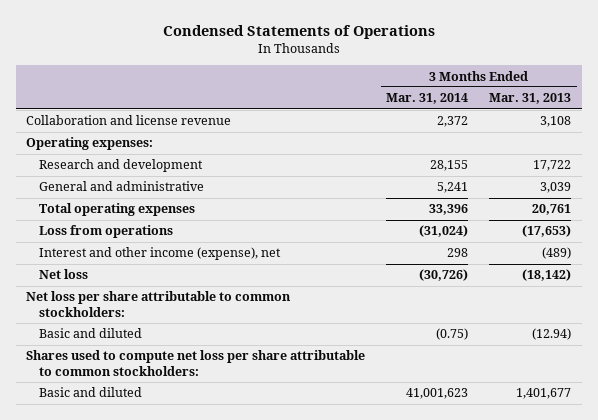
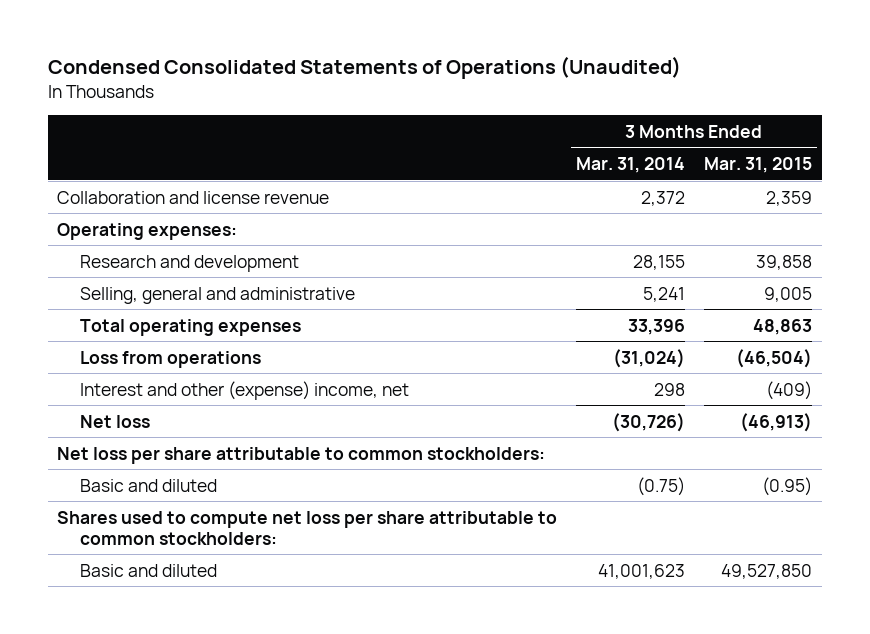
[162,24,435,39] Condensed Statements of Operations -> [47,56,681,80] Condensed Consolidated Statements of Operations (Unaudited)
[489,93,572,105] Mar. 31, 2013 -> none
none -> [704,157,813,174] Mar. 31, 2015
[38,181,204,192] General and administrative -> [79,286,355,304] Selling, general and administrative
[38,247,281,261] Interest and other income (expense), net -> [79,380,409,400] Interest and other (expense) income, net

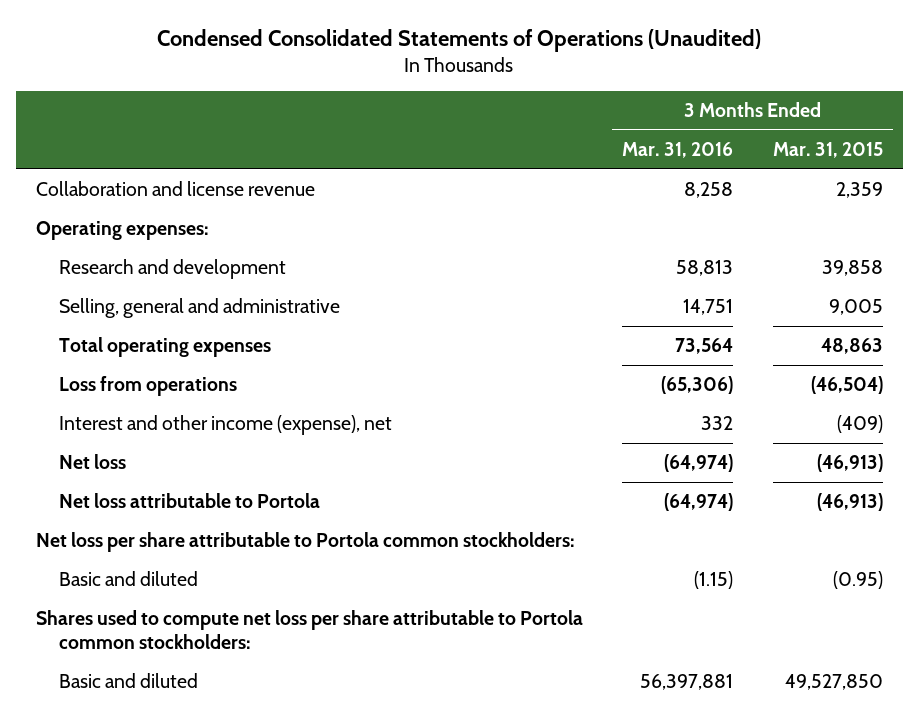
[576,157,686,174] Mar. 31, 2014 -> none
none -> [622,142,734,159] Mar. 31, 2016
[79,380,409,400] Interest and other (expense) income, net -> [58,415,392,436] Interest and other income (expense), net
none -> [58,493,320,509] Net loss attributable to Portola
[57,446,546,464] Net loss per share attributable to common stockholders: -> [35,532,575,553] Net loss per share attributable to Portola common stockholders:
[57,510,558,545] Shares used to compute net loss per share attributable to common stockholders: -> [35,610,583,650] Shares used to compute net loss per share attributable to Portola common stockholders:

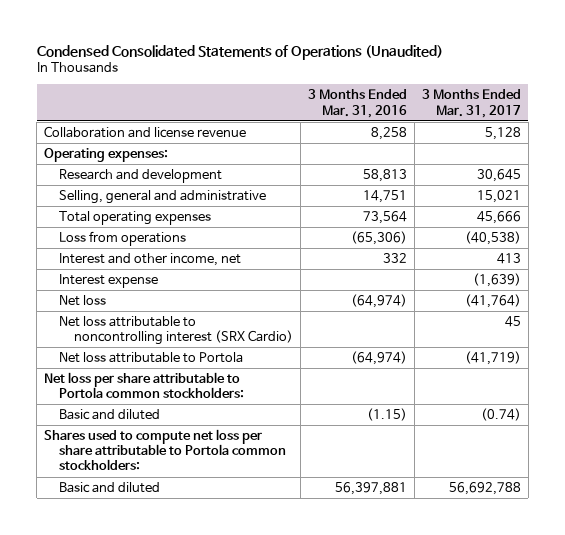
[773,142,884,159] Mar. 31, 2015 -> none
none -> [421,89,521,118] 3 Months Ended Mar. 31, 2017
[58,415,392,436] Interest and other income (expense), net -> [59,253,242,267] Interest and other income, net
none -> [59,274,159,289] Interest expense
none -> [59,316,294,346] Net loss attributable to noncontrolling interest (SRX Cardio)

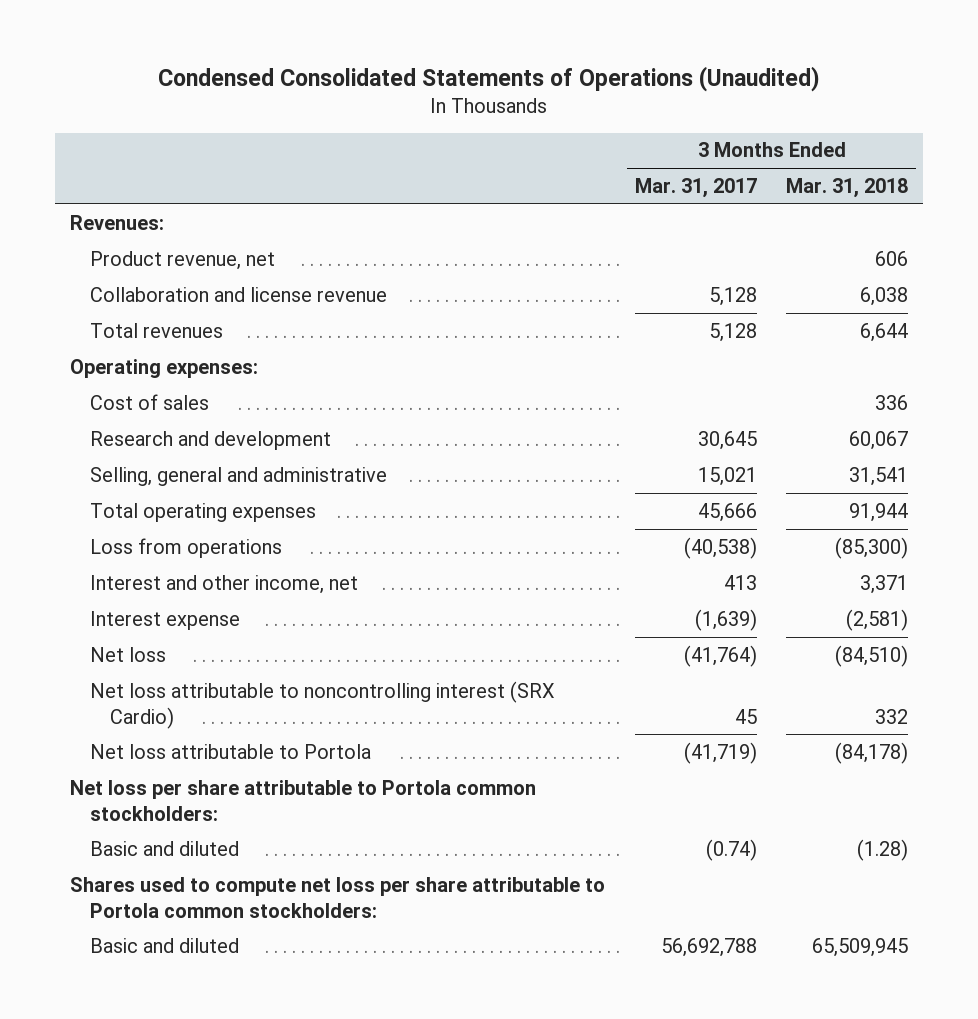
[308,89,408,118] 3 Months Ended Mar. 31, 2016 -> none
none -> [786,177,909,198] Mar. 31, 2018
none -> [69,214,164,230] Revenues:
none -> [89,250,275,270] Product revenue, net
none -> [89,322,223,338] Total revenues
none -> [89,393,209,410] Cost of sales

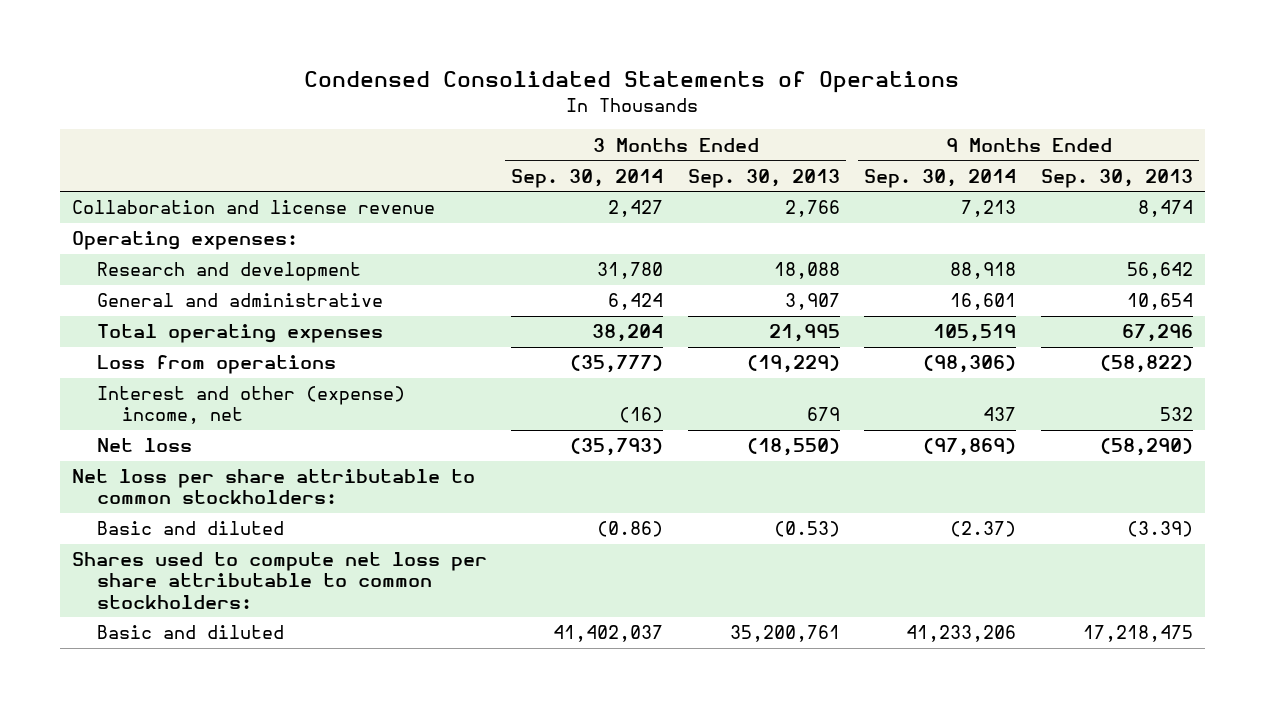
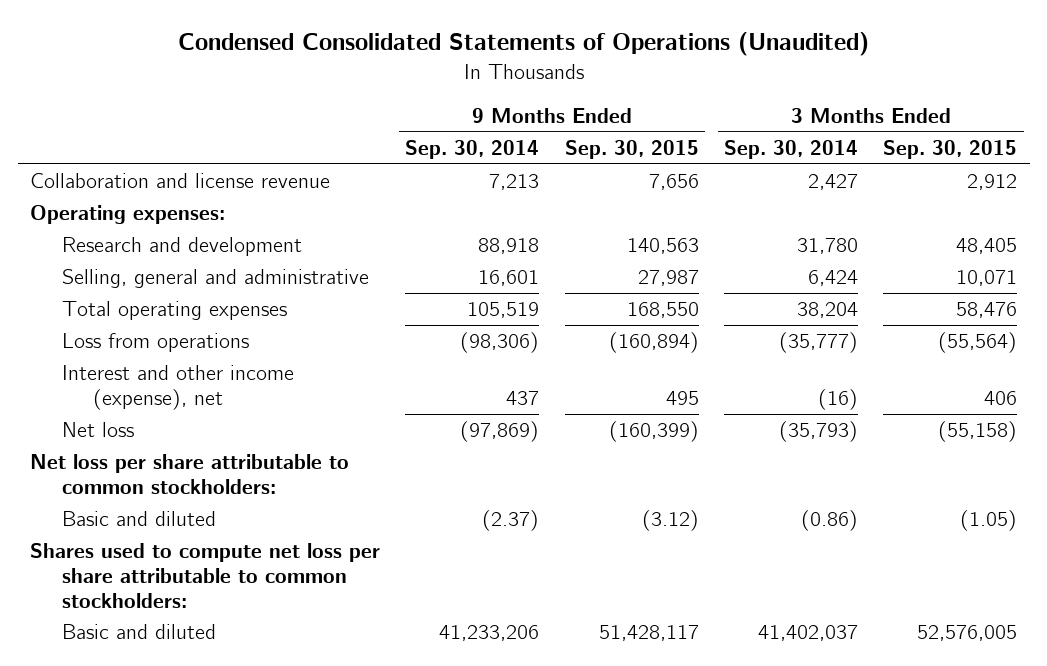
[304,71,960,94] Condensed Consolidated Statements of Operations -> [177,32,869,57] Condensed Consolidated Statements of Operations (Unaudited)
[687,168,840,188] Sep. 30, 2013 -> none
[1040,168,1193,188] Sep. 30, 2013 -> none
none -> [564,139,699,159] Sep. 30, 2015
none -> [883,139,1018,159] Sep. 30, 2015
[97,293,384,308] General and administrative -> [61,269,369,289] Selling, general and administrative
[97,386,406,425] Interest and other (expense) income, net -> [61,365,294,410] Interest and other income (expense), net

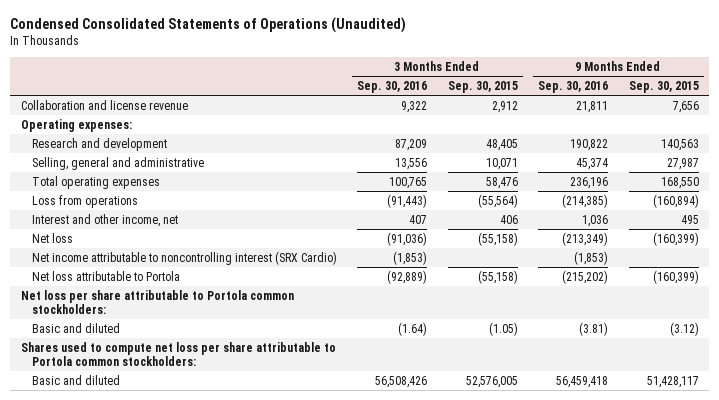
[405,139,540,159] Sep. 30, 2014 -> none
[724,139,859,159] Sep. 30, 2014 -> none
none -> [357,80,428,93] Sep. 30, 2016
none -> [538,80,609,93] Sep. 30, 2016
[61,365,294,410] Interest and other income (expense), net -> [31,213,178,227] Interest and other income, net
none -> [31,250,337,265] Net income attributable to noncontrolling interest (SRX Cardio)
none -> [31,270,180,281] Net loss attributable to Portola
[30,454,350,494] Net loss per share attributable to common stockholders: -> [20,289,294,314] Net loss per share attributable to Portola common stockholders:
[30,543,381,608] Shares used to compute net loss per share attributable to common stockholders: -> [20,341,336,366] Shares used to compute net loss per share attributable to Portola common stockholders:

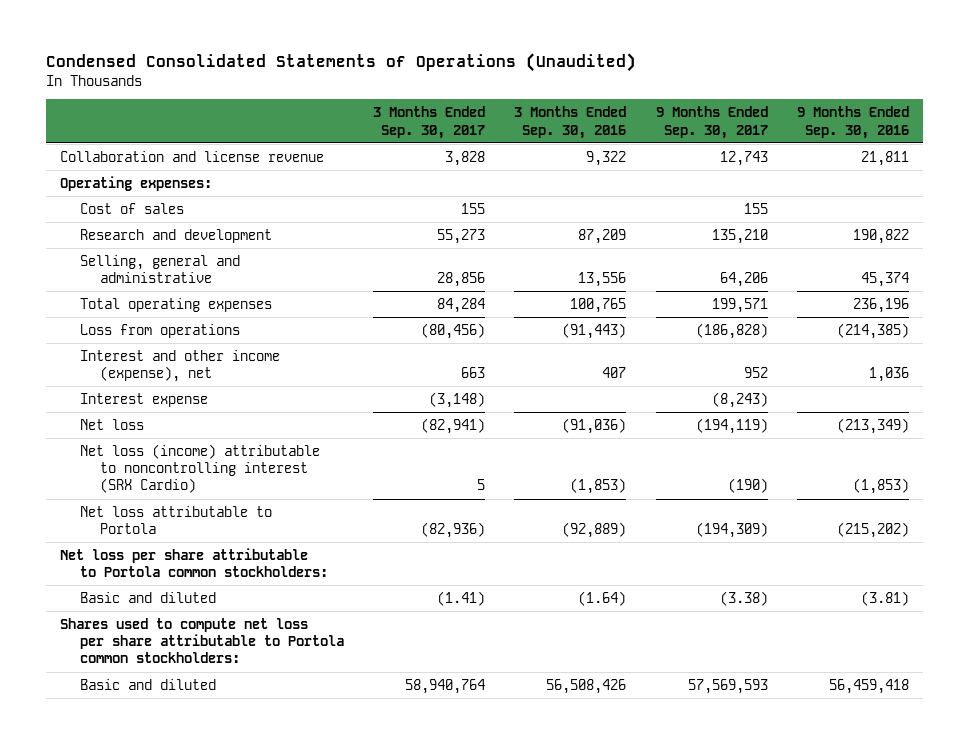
[447,80,518,93] Sep. 30, 2015 -> none
[628,80,699,93] Sep. 30, 2015 -> none
none -> [373,106,486,139] 3 Months Ended Sep. 30, 2017
none -> [655,106,768,139] 9 Months Ended Sep. 30, 2017
none -> [80,202,185,214] Cost of sales
[31,213,178,227] Interest and other income, net -> [80,349,281,383] Interest and other income (expense), net
none -> [80,392,209,407] Interest expense
[31,250,337,265] Net income attributable to noncontrolling interest (SRX Cardio) -> [80,443,321,494] Net loss (income) attributable to noncontrolling interest (SRX Cardio)

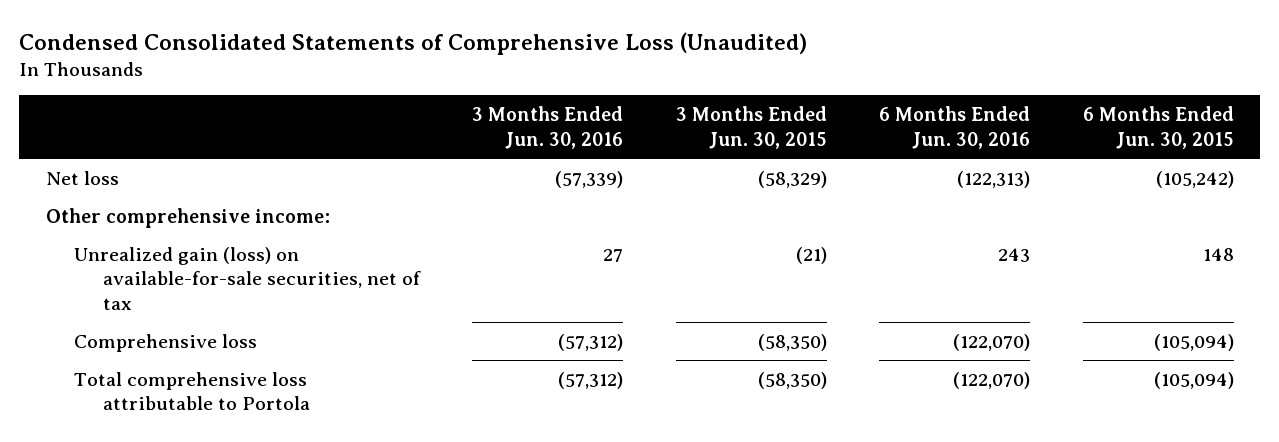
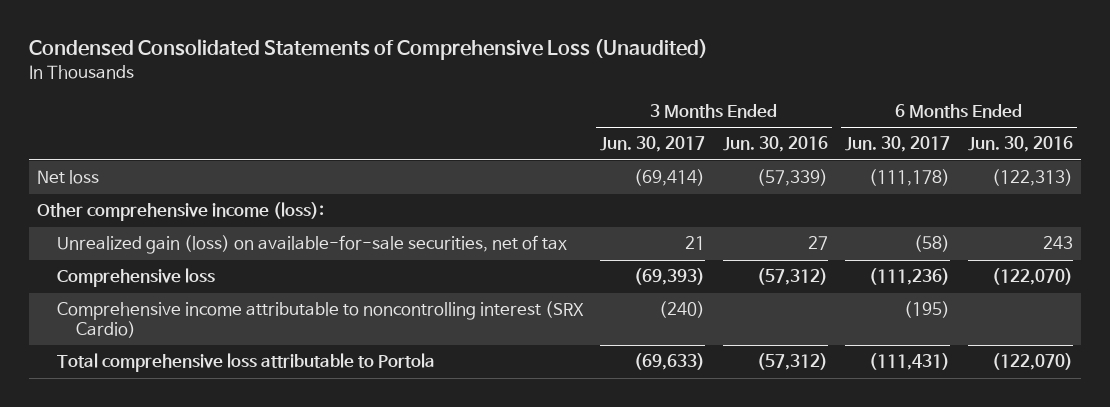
[675,106,827,149] 3 Months Ended Jun. 30, 2015 -> none
[1082,106,1234,149] 6 Months Ended Jun. 30, 2015 -> none
none -> [600,136,706,153] Jun. 30, 2017
none -> [845,136,951,153] Jun. 30, 2017
[45,207,330,228] Other comprehensive income: -> [37,202,325,222] Other comprehensive income (loss):
none -> [56,301,584,338] Comprehensive income attributable to noncontrolling interest (SRX Cardio)

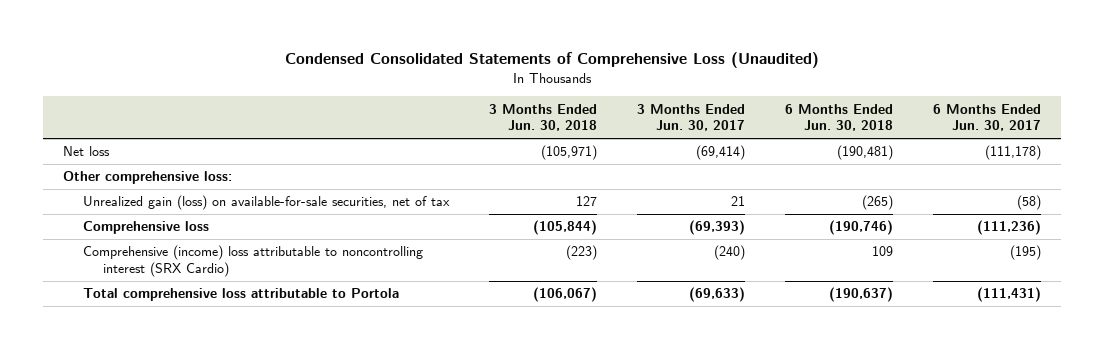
[722,136,828,153] Jun. 30, 2016 -> none
[967,136,1073,153] Jun. 30, 2016 -> none
none -> [489,103,598,132] 3 Months Ended Jun. 30, 2018
none -> [784,103,893,132] 6 Months Ended Jun. 30, 2018
[37,202,325,222] Other comprehensive income (loss): -> [62,171,232,185] Other comprehensive loss:
[56,301,584,338] Comprehensive income attributable to noncontrolling interest (SRX Cardio) -> [83,245,424,277] Comprehensive (income) loss attributable to noncontrolling interest (SRX Cardio)

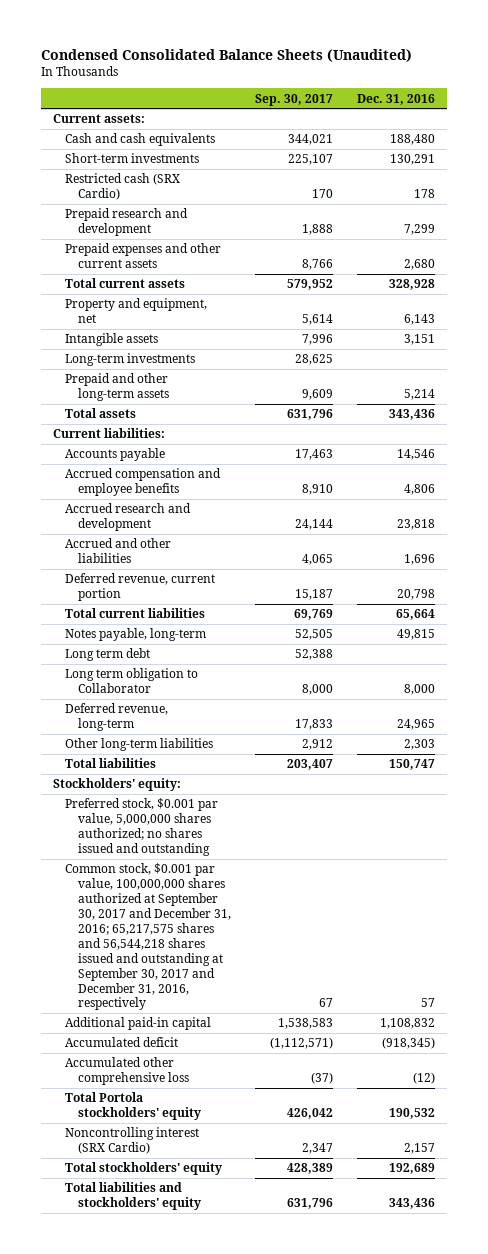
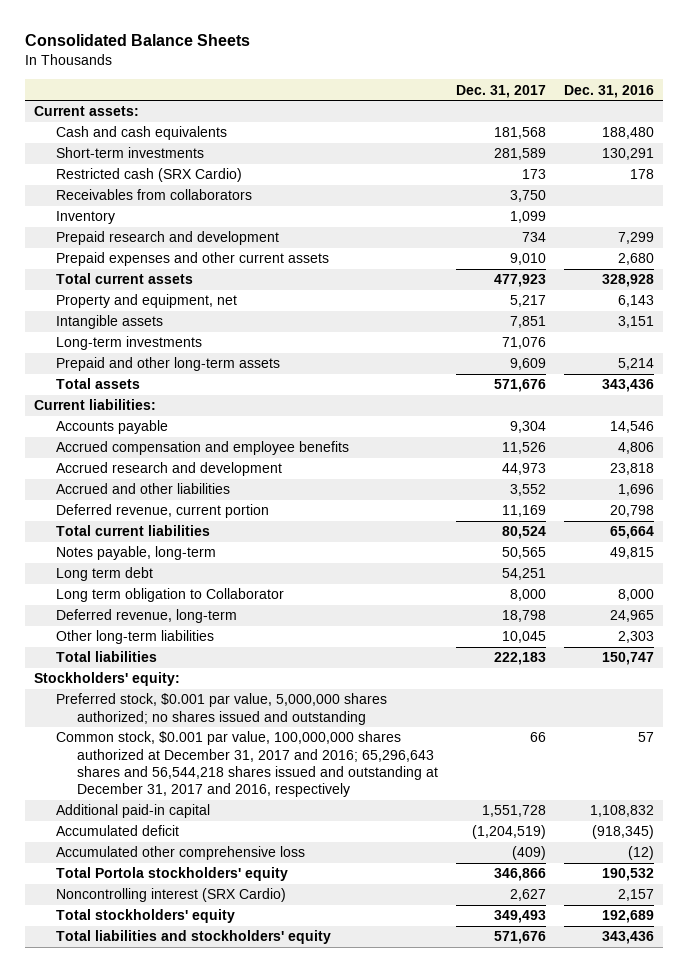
[40,48,412,62] Condensed Consolidated Balance Sheets (Unaudited) -> [24,34,250,47] Consolidated Balance Sheets
[254,93,333,106] Sep. 30, 2017 -> none
none -> [456,84,547,98] Dec. 31, 2017
none -> [55,189,252,201] Receivables from collaborators
none -> [55,211,115,225] Inventory
[65,863,231,1011] Common stock, $0.001 par value, 100,000,000 shares authorized at September 30, 2017 and December 31, 2016; 65,217,575 shares and 56,544,218 shares issued and outstanding at September 30, 2017 and December 31, 2016, respectively -> [55,731,439,798] Common stock, $0.001 par value, 100,000,000 shares authorized at December 31, 2017 and 2016; 65,296,643 shares and 56,544,218 shares issued and outstanding at December 31, 2017 and 2016, respectively

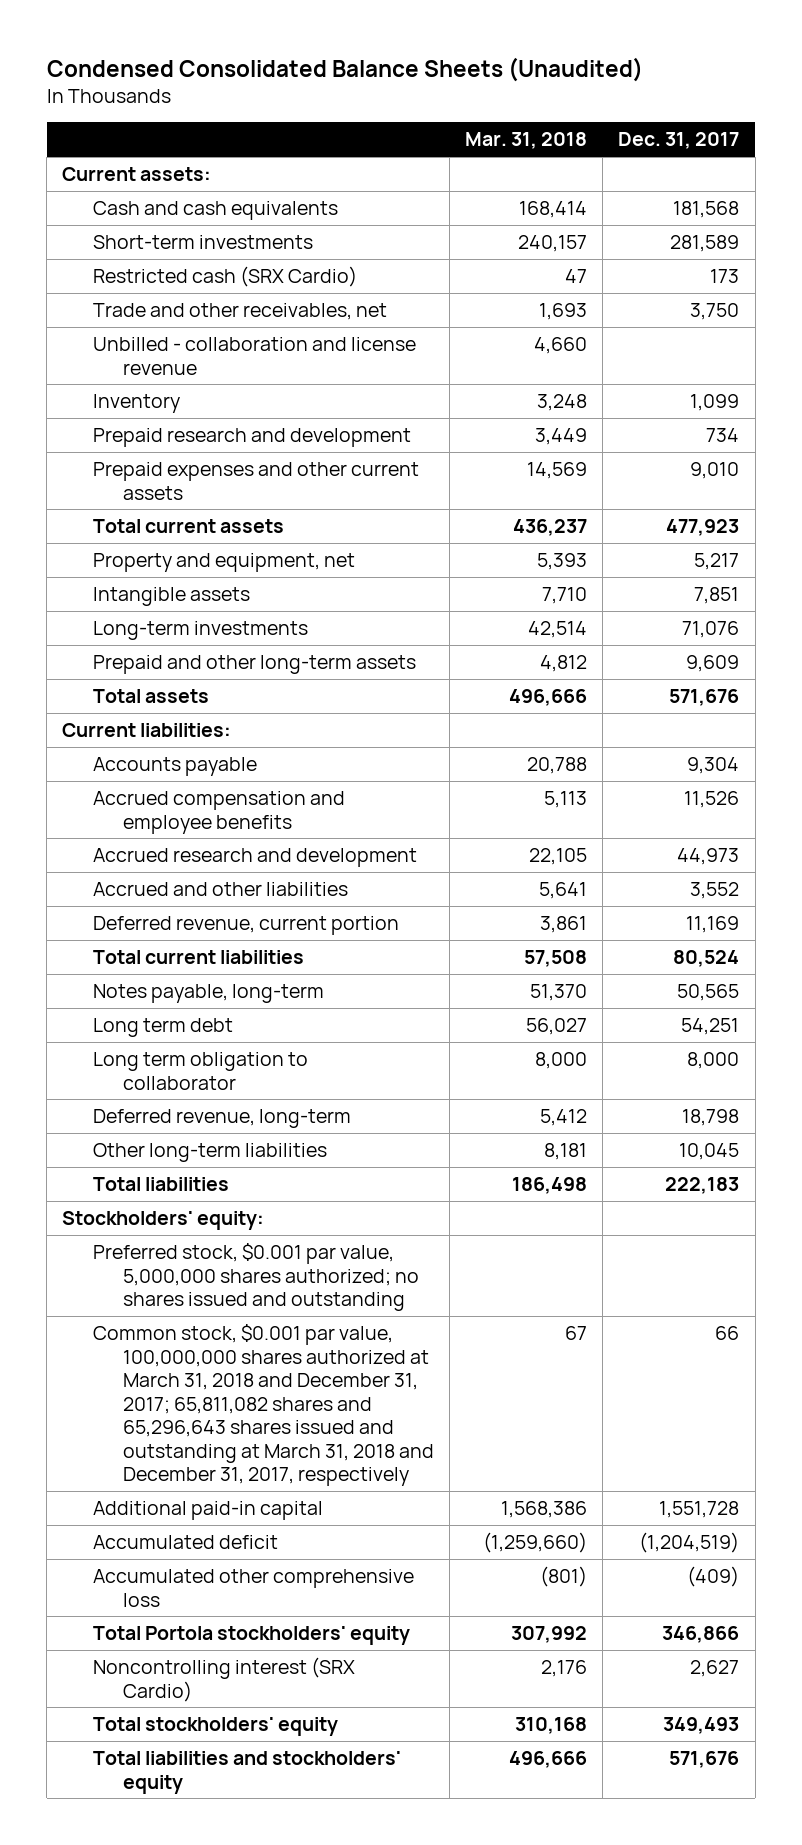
[24,34,250,47] Consolidated Balance Sheets -> [46,56,643,82] Condensed Consolidated Balance Sheets (Unaudited)
[563,84,654,98] Dec. 31, 2016 -> none
none -> [465,132,588,150] Mar. 31, 2018
[55,189,252,201] Receivables from collaborators -> [92,302,387,320] Trade and other receivables, net
none -> [92,336,416,375] Unbilled - collaboration and license revenue
[55,588,284,603] Long term obligation to Collaborator -> [92,1051,308,1090] Long term obligation to collaborator
[55,731,439,798] Common stock, $0.001 par value, 100,000,000 shares authorized at December 31, 2017 and 2016; 65,296,643 shares and 56,544,218 shares issued and outstanding at December 31, 2017 and 2016, respectively -> [92,1323,434,1487] Common stock, $0.001 par value, 100,000,000 shares authorized at March 31, 2018 and December 31, 2017; 65,811,082 shares and 65,296,643 shares issued and outstanding at March 31, 2018 and December 31, 2017, respectively

